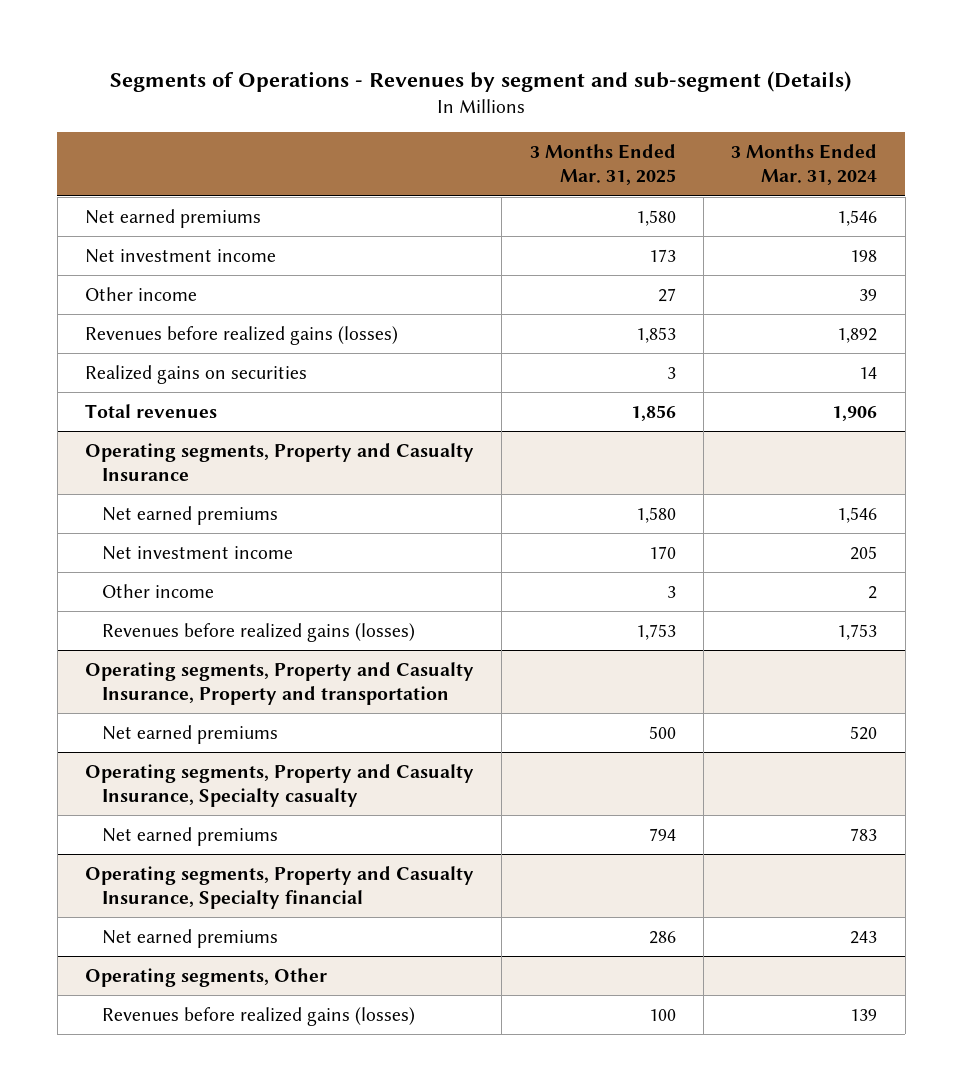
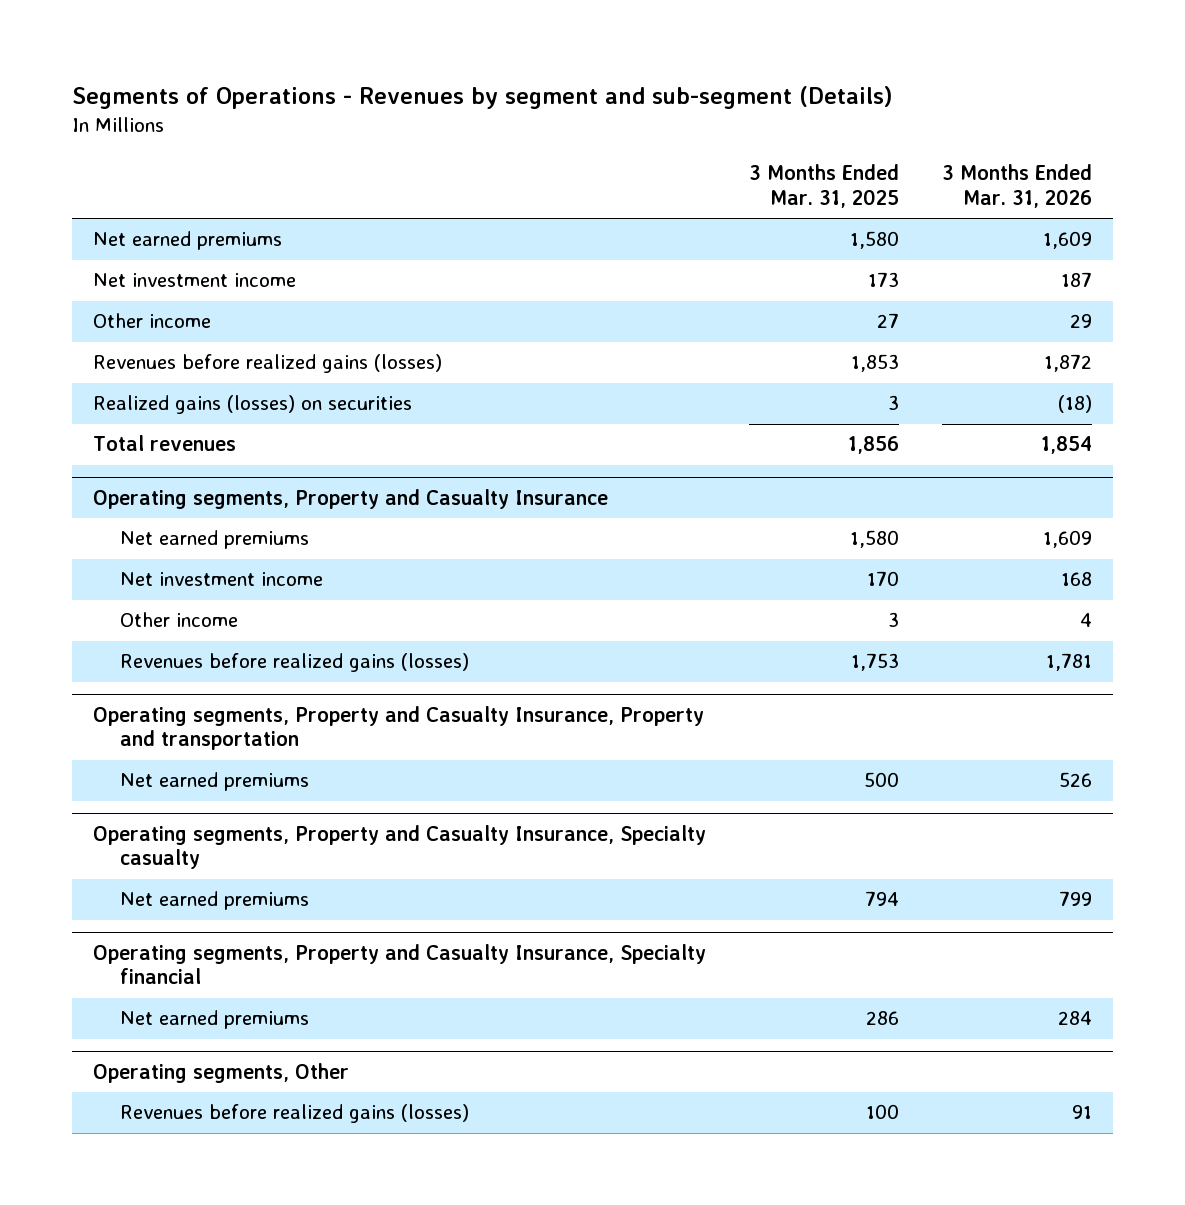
[731,144,878,186] 3 Months Ended Mar. 31, 2024 -> none
none -> [941,164,1092,209] 3 Months Ended Mar. 31, 2026
[84,364,307,384] Realized gains on securities -> [93,395,413,415] Realized gains (losses) on securities

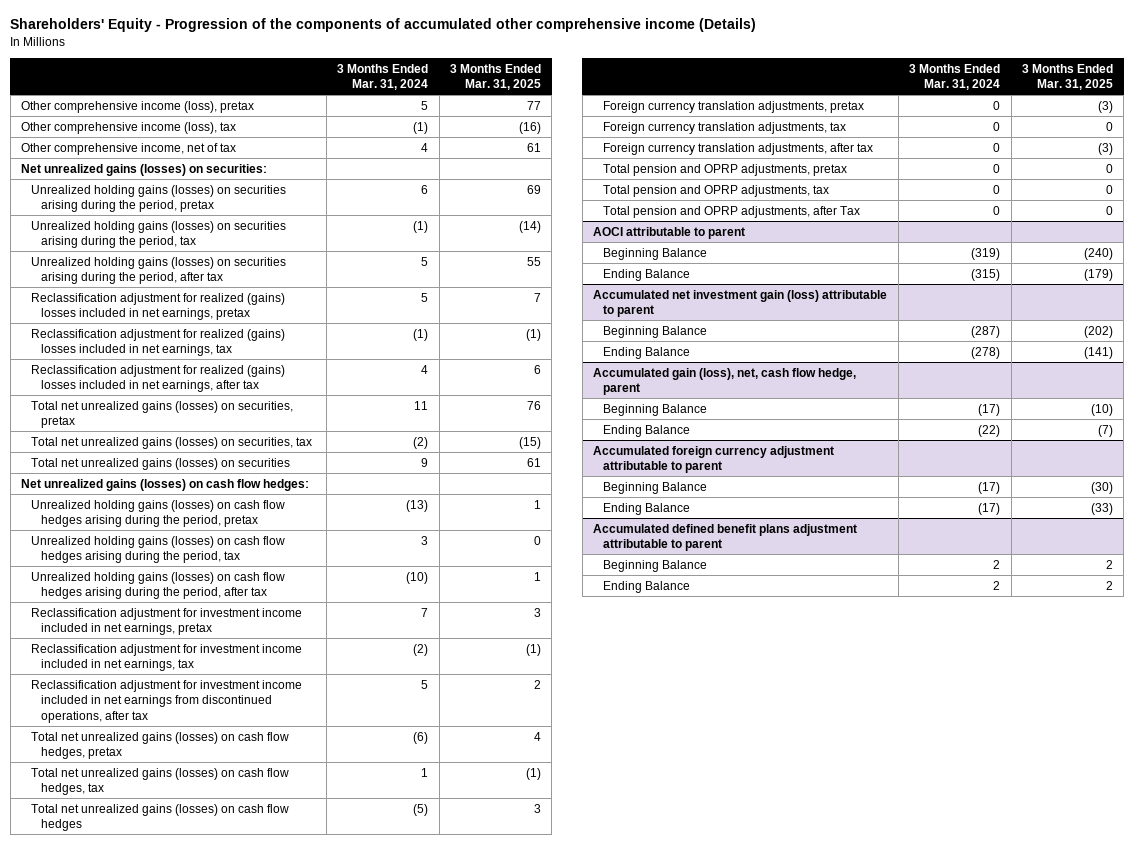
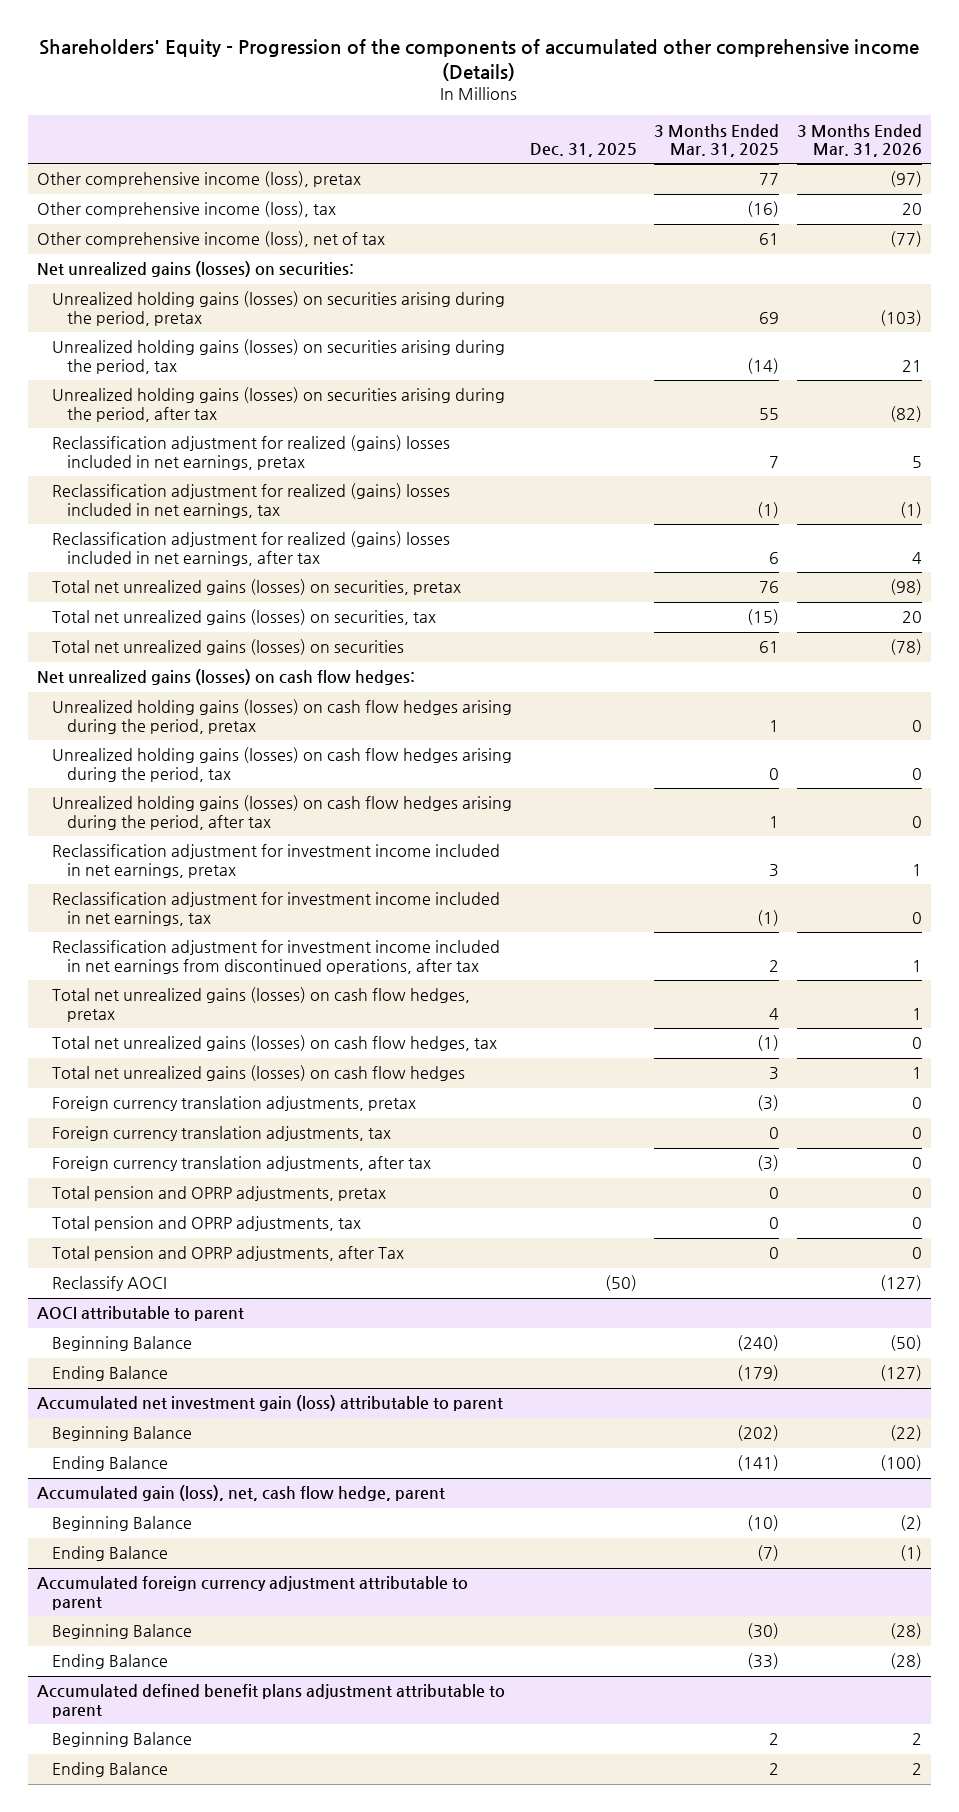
[337,63,429,91] 3 Months Ended Mar. 31, 2024 -> none
none -> [529,143,637,158] Dec. 31, 2025
none -> [796,123,922,158] 3 Months Ended Mar. 31, 2026
[21,142,237,155] Other comprehensive income, net of tax -> [37,231,386,248] Other comprehensive income (loss), net of tax
none -> [52,1276,168,1292] Reclassify AOCI

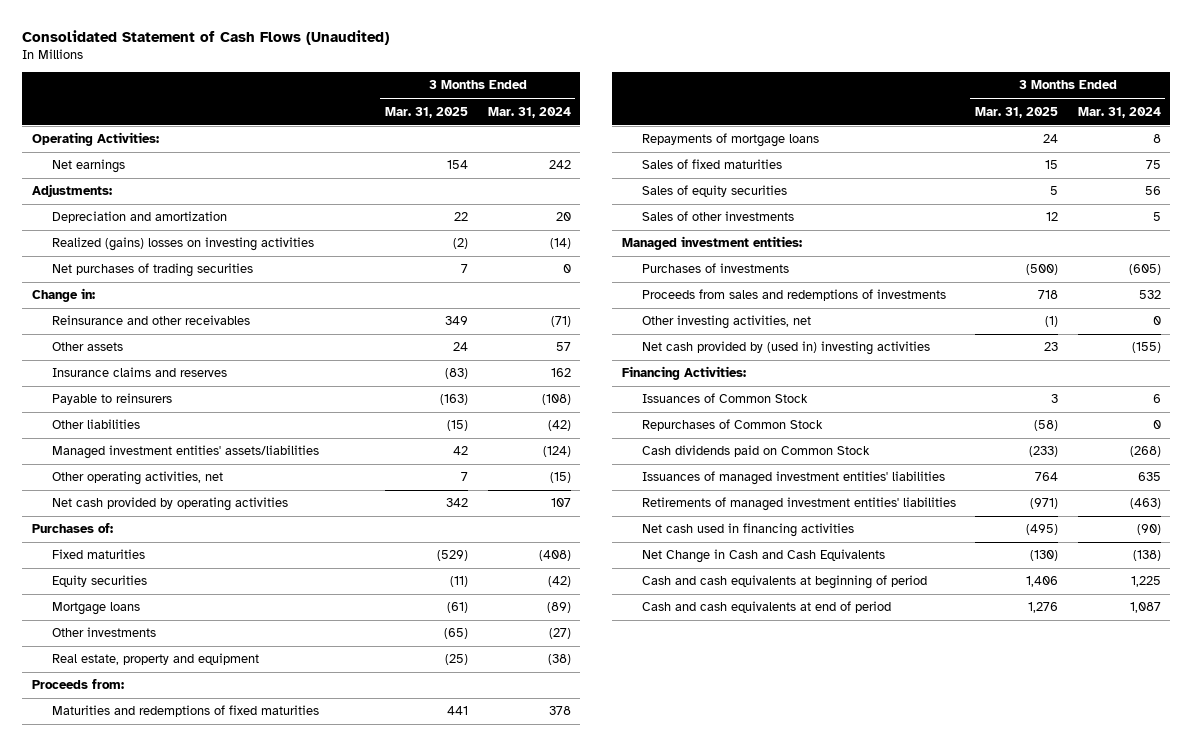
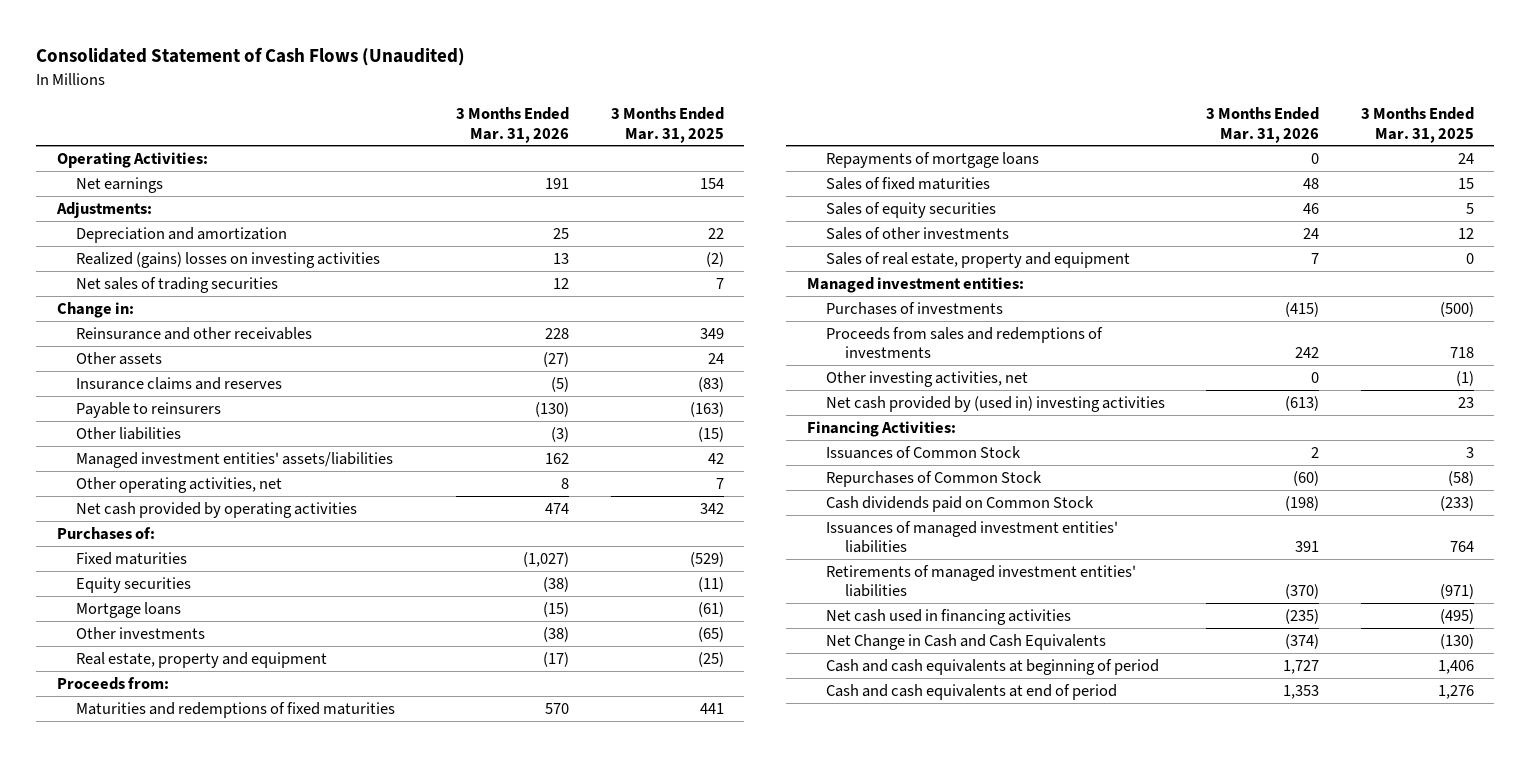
[487,106,571,118] Mar. 31, 2024 -> none
none -> [456,107,570,143] 3 Months Ended Mar. 31, 2026
[51,263,253,278] Net purchases of trading securities -> [76,276,279,293] Net sales of trading securities
none -> [825,251,1130,268] Sales of real estate, property and equipment

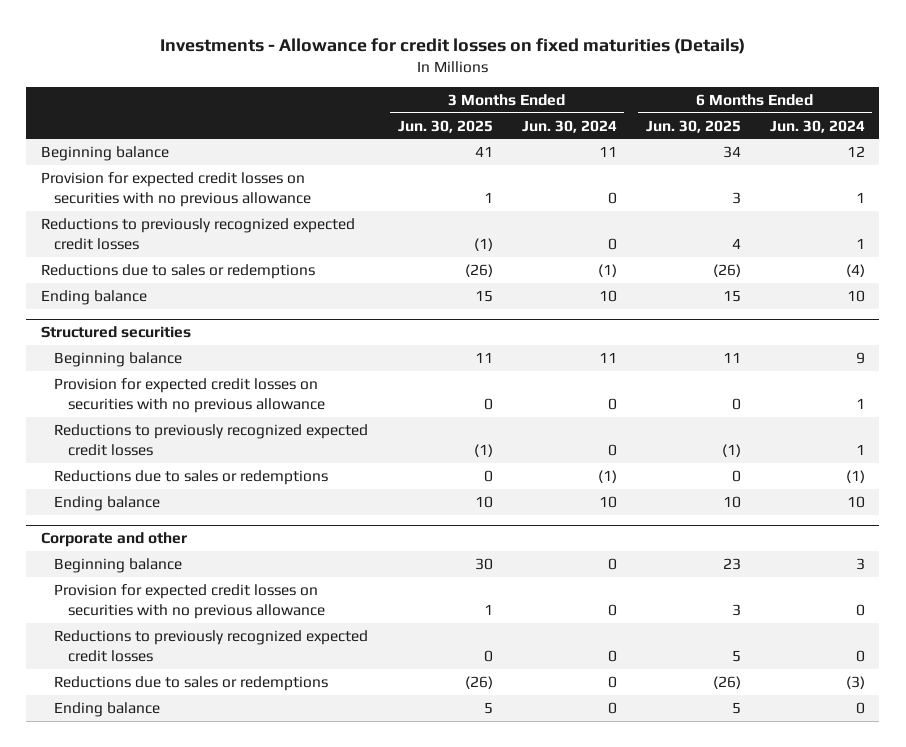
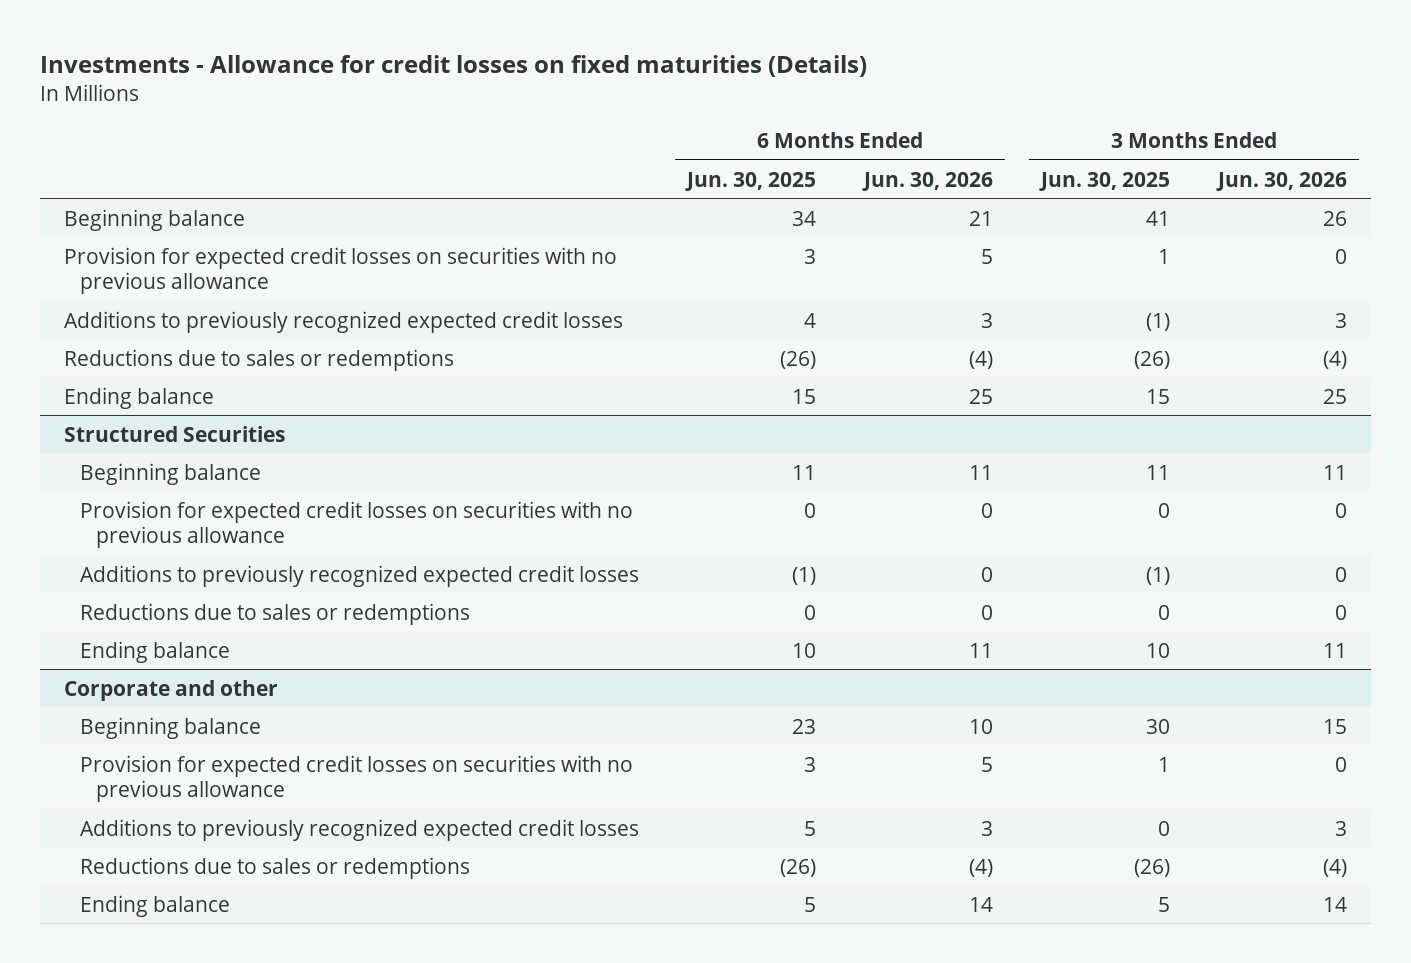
[521,119,617,133] Jun. 30, 2024 -> none
[769,119,865,133] Jun. 30, 2024 -> none
none -> [861,171,993,191] Jun. 30, 2026
none -> [1215,171,1347,191] Jun. 30, 2026
[41,217,356,250] Reductions to previously recognized expected credit losses -> [64,310,624,333] Additions to previously recognized expected credit losses
[41,325,192,338] Structured securities -> [64,425,286,442] Structured Securities
[54,423,369,456] Reductions to previously recognized expected credit losses -> [80,564,640,587] Additions to previously recognized expected credit losses
[54,629,369,662] Reductions to previously recognized expected credit losses -> [80,818,640,841] Additions to previously recognized expected credit losses

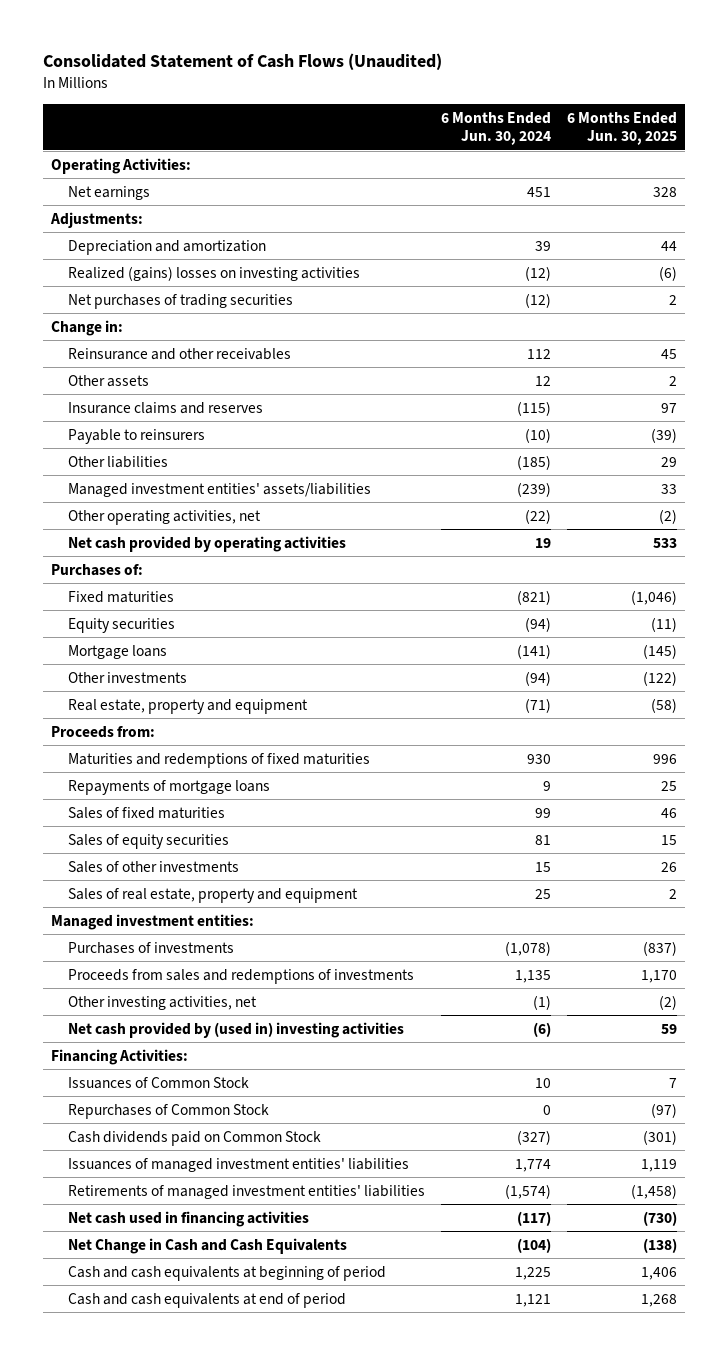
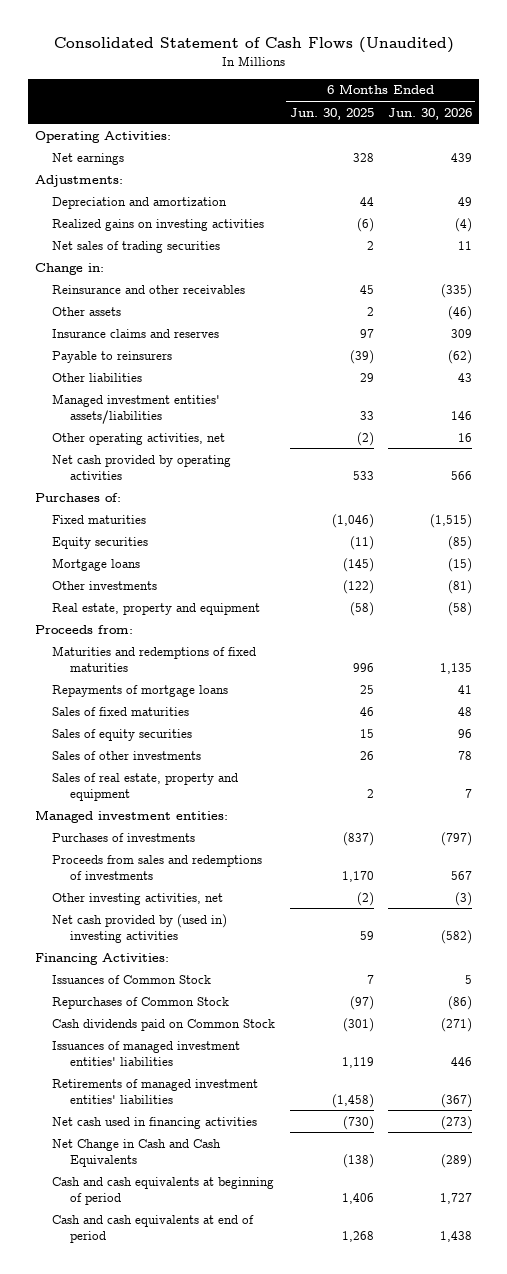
[440,111,551,146] 6 Months Ended Jun. 30, 2024 -> none
none -> [387,107,472,120] Jun. 30, 2026
[67,265,360,281] Realized (gains) losses on investing activities -> [52,218,265,231] Realized gains on investing activities
[67,293,293,309] Net purchases of trading securities -> [52,240,221,253] Net sales of trading securities

